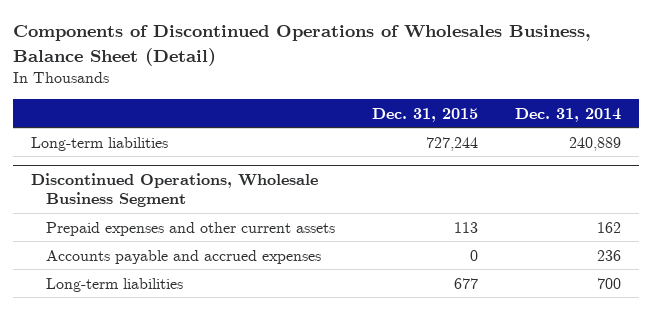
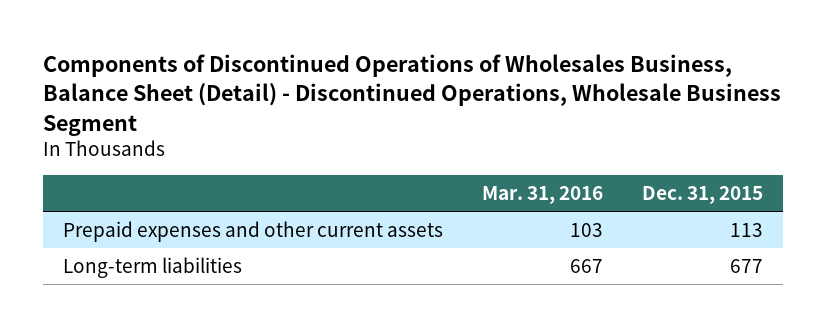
[12,25,591,66] Components of Discontinued Operations of Wholesales Business, Balance Sheet (Detail) -> [43,54,782,136] Components of Discontinued Operations of Wholesales Business, Balance Sheet (Detail) - Discontinued Operations, Wholesale Business Segment
[514,107,621,122] Dec. 31, 2014 -> none
none -> [482,185,604,204] Mar. 31, 2016
[31,136,169,151] Long-term liabilities -> none
[31,173,319,208] Discontinued Operations, Wholesale Business Segment -> none
[46,249,322,264] Accounts payable and accrued expenses -> none

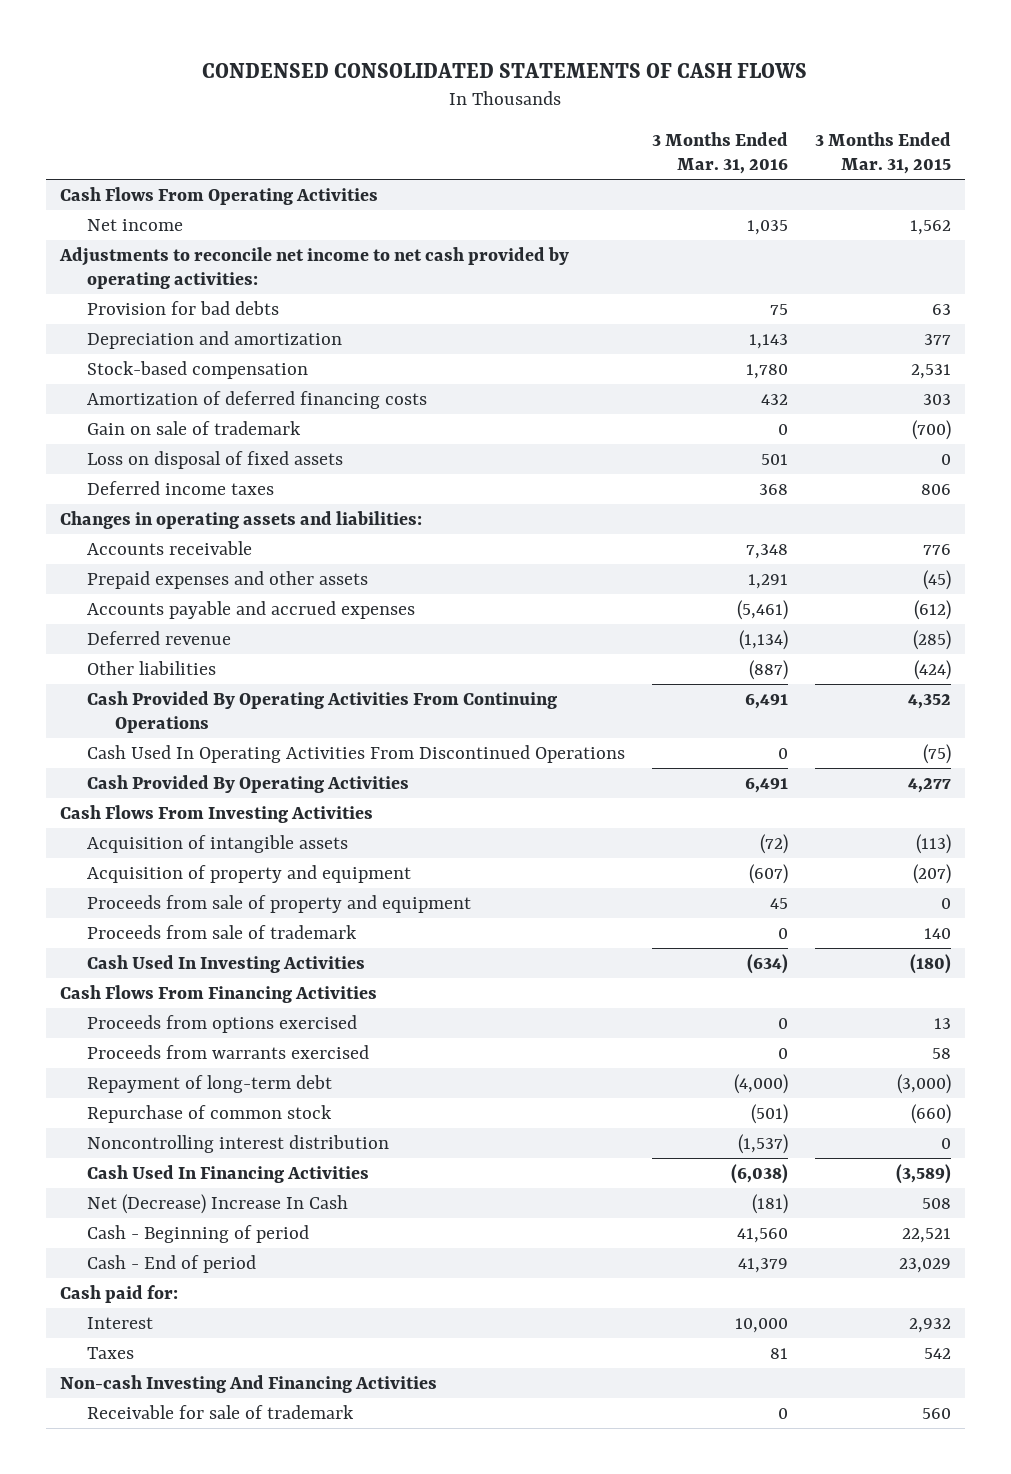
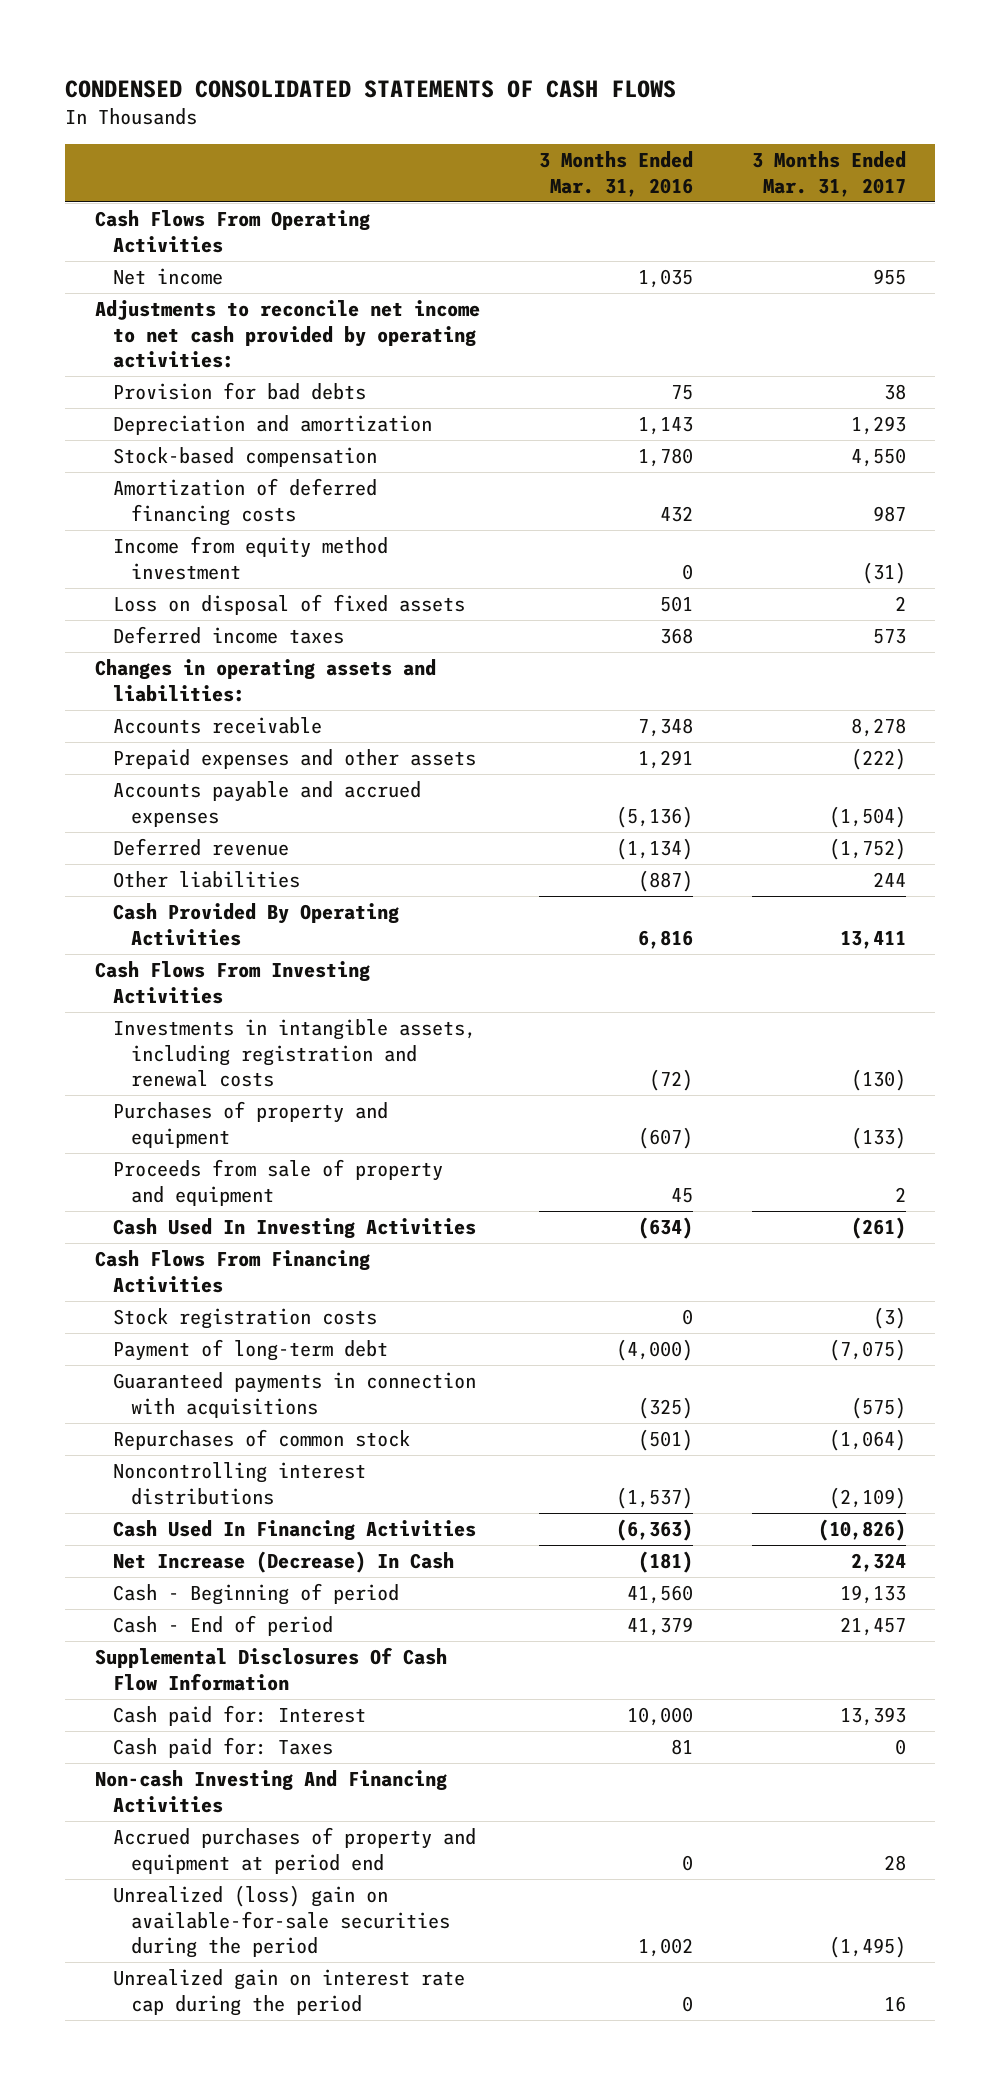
[815,132,952,175] 3 Months Ended Mar. 31, 2015 -> none
none -> [751,151,906,197] 3 Months Ended Mar. 31, 2017
[87,420,302,435] Gain on sale of trademark -> none
none -> [113,536,389,580] Income from equity method investment
[737,599,789,620] (5,461) -> [615,805,693,828] (5,136)
[87,744,626,763] Cash Used In Operating Activities From Discontinued Operations -> none
[87,774,410,793] Cash Provided By Operating Activities -> none
[87,690,558,733] Cash Provided By Operating Activities From Continuing Operations -> [113,903,400,946] Cash Provided By Operating Activities
[745,693,789,709] 6,491 -> [637,929,693,949] 6,816
[87,834,349,853] Acquisition of intangible assets -> [113,1019,477,1088] Investments in intangible assets, including registration and renewal costs
[87,864,412,883] Acquisition of property and equipment -> [113,1101,389,1148] Purchases of property and equipment
[87,924,358,939] Proceeds from sale of trademark -> none
[87,1014,358,1033] Proceeds from options exercised -> none
[87,1044,370,1059] Proceeds from warrants exercised -> none
none -> [113,1308,378,1330] Stock registration costs
[87,1074,333,1093] Repayment of long-term debt -> [113,1339,389,1362] Payment of long-term debt
none -> [113,1372,477,1418] Guaranteed payments in connection with acquisitions
[87,1104,333,1123] Repurchase of common stock -> [113,1429,411,1451] Repurchases of common stock
[87,1134,390,1153] Noncontrolling interest distribution -> [113,1462,367,1505] Noncontrolling interest distributions
[731,1163,789,1184] (6,038) -> [615,1519,693,1542] (6,363)
[87,1193,349,1214] Net (Decrease) Increase In Cash -> [113,1551,455,1574] Net Increase (Decrease) In Cash
[59,1284,178,1303] Cash paid for: -> none
none -> [94,1647,447,1691] Supplemental Disclosures Of Cash Flow Information
[87,1316,154,1329] Interest -> [113,1705,367,1727] Cash paid for: Interest
[87,1346,135,1359] Taxes -> [113,1737,334,1759] Cash paid for: Taxes
[87,1404,355,1419] Receivable for sale of trademark -> none
none -> [113,1827,477,1874] Accrued purchases of property and equipment at period end
none -> [113,1885,451,1959] Unrealized (loss) gain on available-for-sale securities during the period
none -> [113,1969,466,2016] Unrealized gain on interest rate cap during the period

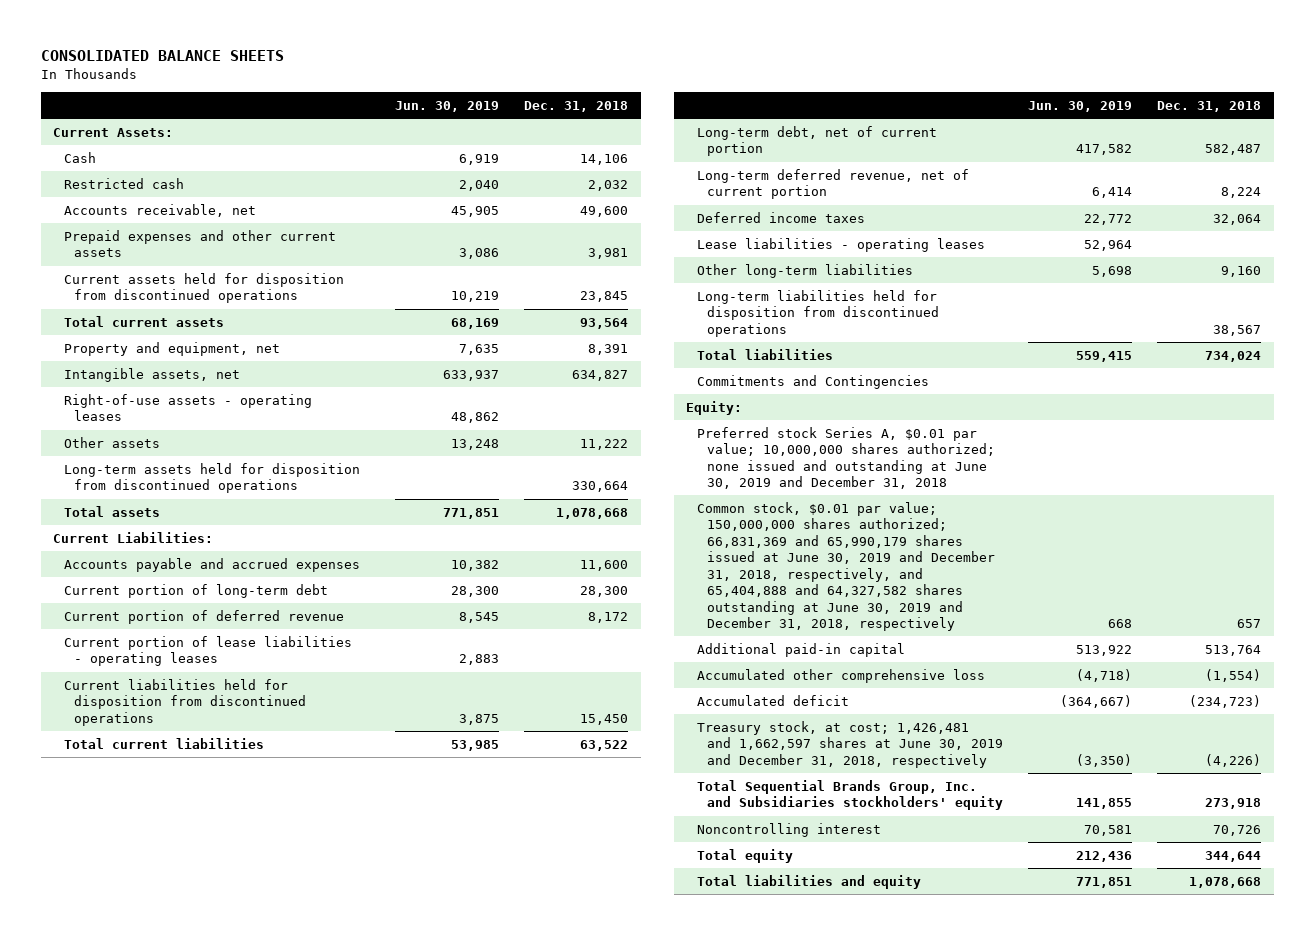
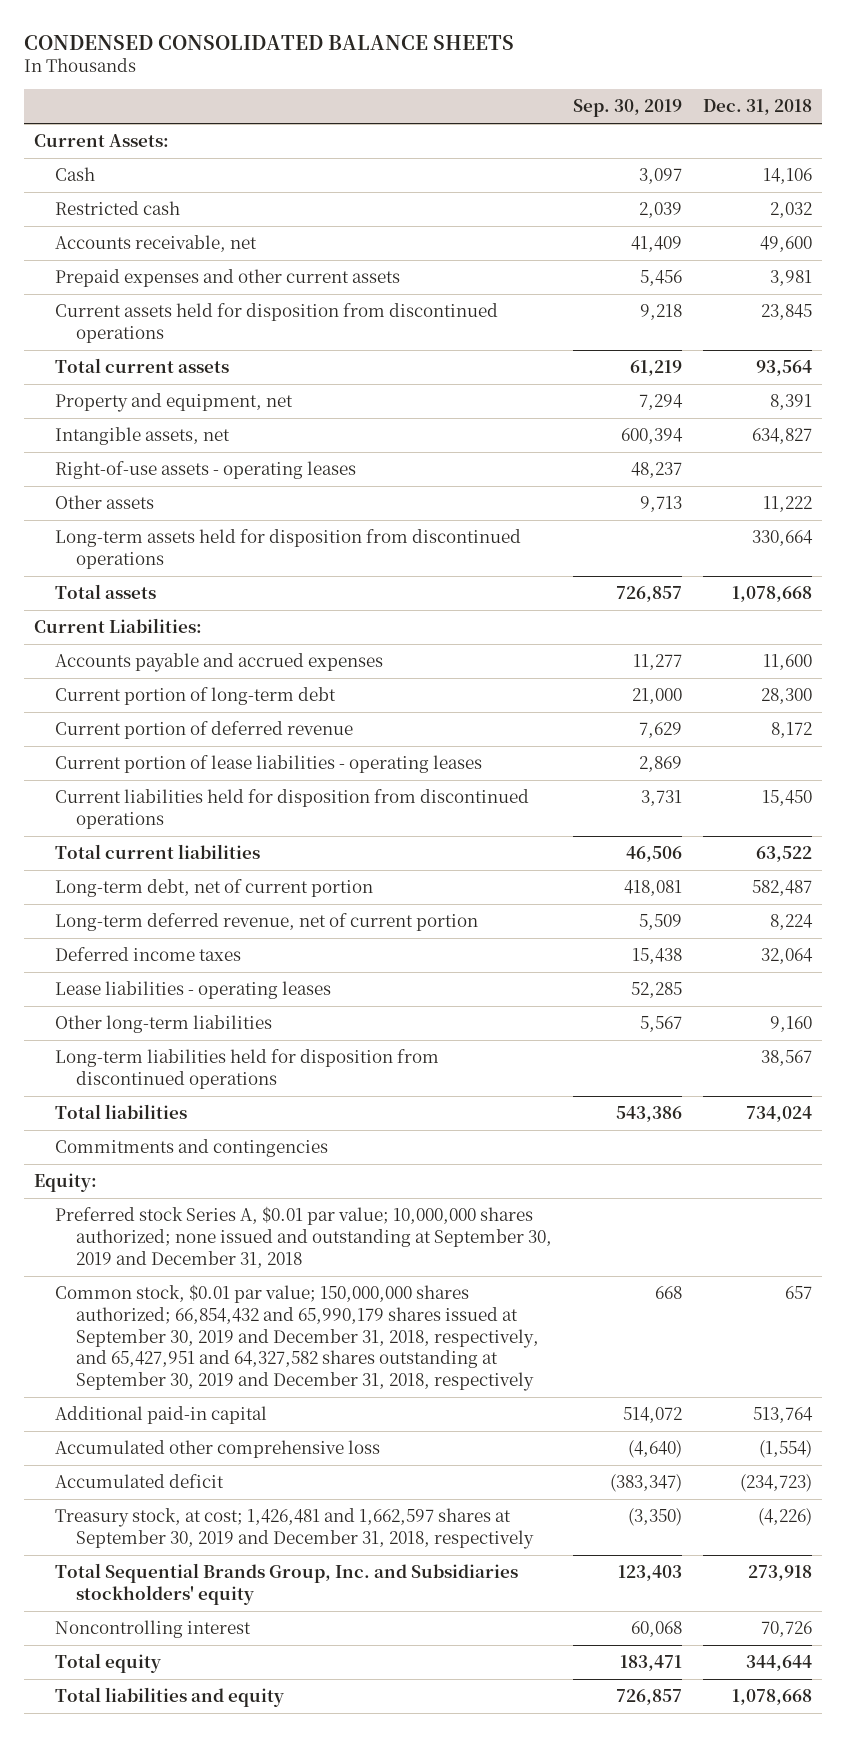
[40,50,284,62] CONSOLIDATED BALANCE SHEETS -> [23,34,514,50] CONDENSED CONSOLIDATED BALANCE SHEETS
[395,100,500,112] Jun. 30, 2019 -> none
none -> [572,99,682,118] Sep. 30, 2019
[696,374,929,389] Commitments and Contingencies -> [55,1139,329,1158] Commitments and contingencies
[696,426,996,490] Preferred stock Series A, $0.01 par value; 10,000,000 shares authorized; none issued and outstanding at June 30, 2019 and December 31, 2018 -> [55,1206,553,1268] Preferred stock Series A, $0.01 par value; 10,000,000 shares authorized; none issued and outstanding at September 30, 2019 and December 31, 2018
[696,501,996,632] Common stock, $0.01 par value; 150,000,000 shares authorized; 66,831,369 and 65,990,179 shares issued at June 30, 2019 and December 31, 2018, respectively, and 65,404,888 and 64,327,582 shares outstanding at June 30, 2019 and December 31, 2018, respectively -> [55,1284,540,1392] Common stock, $0.01 par value; 150,000,000 shares authorized; 66,854,432 and 65,990,179 shares issued at September 30, 2019 and December 31, 2018, respectively, and 65,427,951 and 64,327,582 shares outstanding at September 30, 2019 and December 31, 2018, respectively
[696,720,1004,768] Treasury stock, at cost; 1,426,481 and 1,662,597 shares at June 30, 2019 and December 31, 2018, respectively -> [55,1508,535,1549] Treasury stock, at cost; 1,426,481 and 1,662,597 shares at September 30, 2019 and December 31, 2018, respectively

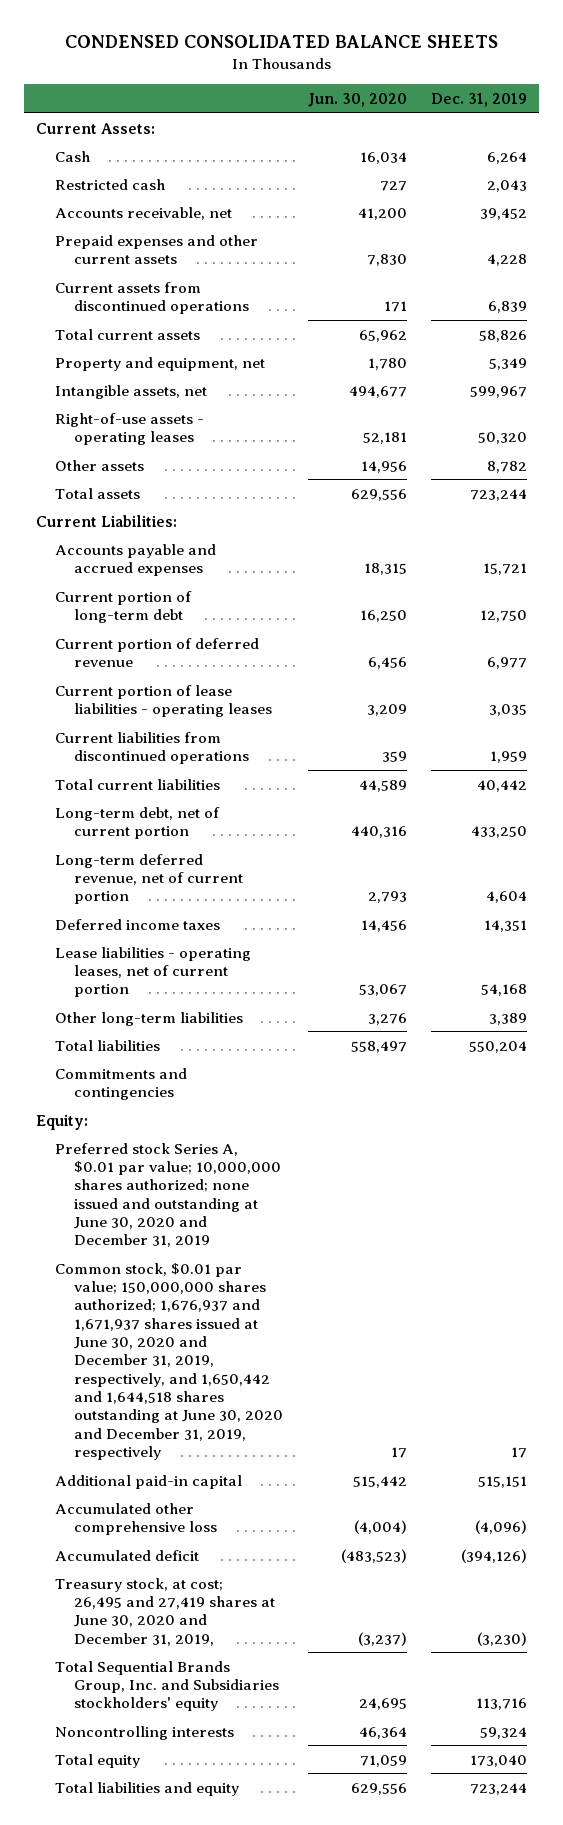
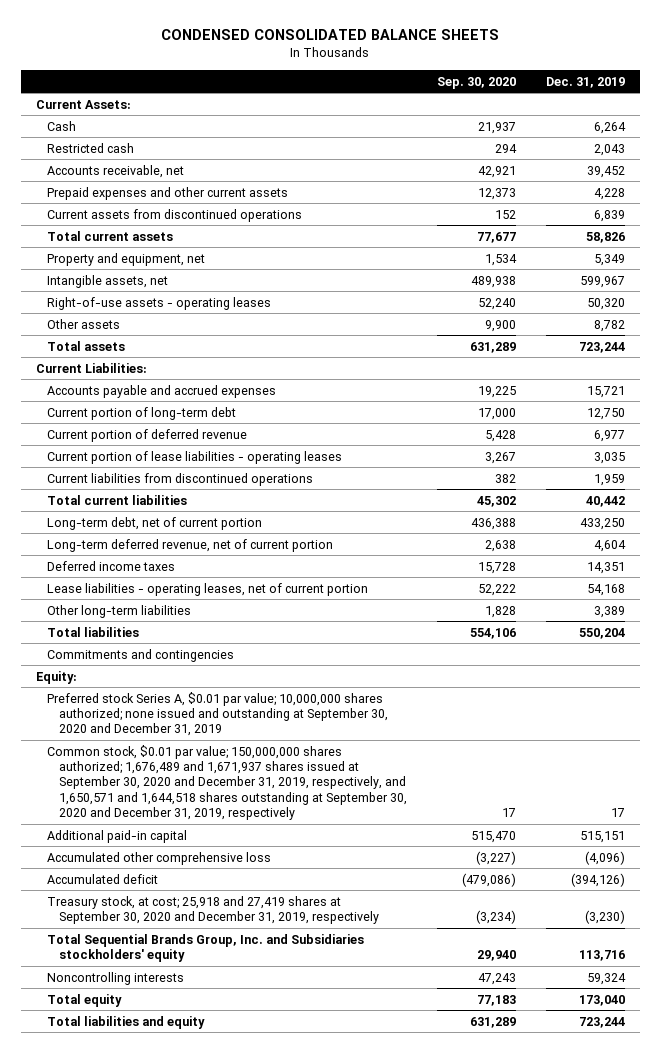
[307,93,407,108] Jun. 30, 2020 -> none
none -> [436,76,516,89] Sep. 30, 2020
[55,1142,282,1248] Preferred stock Series A, $0.01 par value; 10,000,000 shares authorized; none issued and outstanding at June 30, 2020 and December 31, 2019 -> [47,691,389,737] Preferred stock Series A, $0.01 par value; 10,000,000 shares authorized; none issued and outstanding at September 30, 2020 and December 31, 2019
[55,1262,284,1461] Common stock, $0.01 par value; 150,000,000 shares authorized; 1,676,937 and 1,671,937 shares issued at June 30, 2020 and December 31, 2019, respectively, and 1,650,442 and 1,644,518 shares outstanding at June 30, 2020 and December 31, 2019, respectively -> [47,744,408,821] Common stock, $0.01 par value; 150,000,000 shares authorized; 1,676,489 and 1,671,937 shares issued at September 30, 2020 and December 31, 2019, respectively, and 1,650,571 and 1,644,518 shares outstanding at September 30, 2020 and December 31, 2019, respectively
[55,1577,276,1646] Treasury stock, at cost; 26,495 and 27,419 shares at June 30, 2020 and December 31, 2019, -> [47,895,380,925] Treasury stock, at cost; 25,918 and 27,419 shares at September 30, 2020 and December 31, 2019, respectively

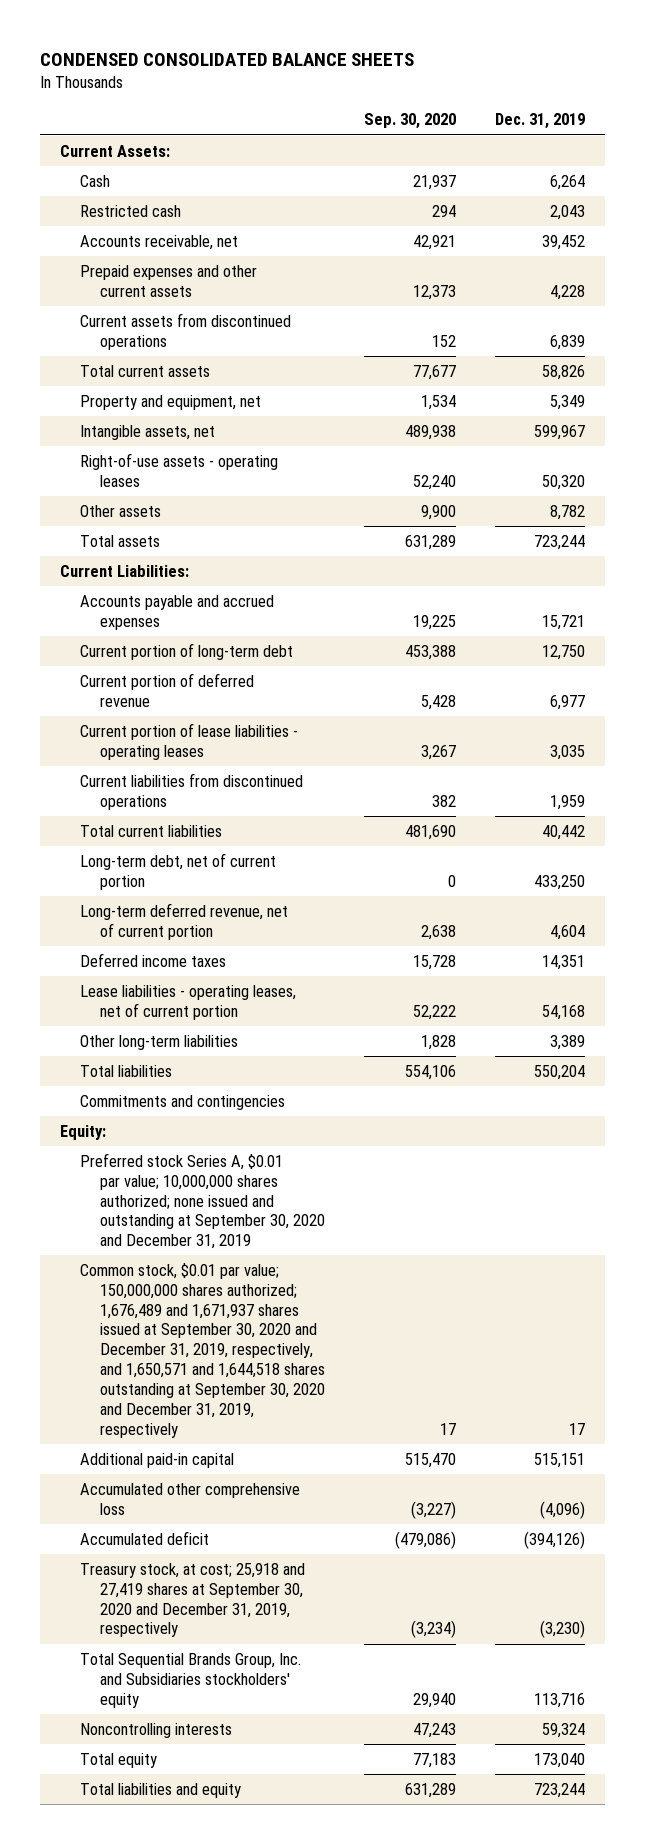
[477,407,516,420] 17,000 -> [404,644,456,660] 453,388
[476,495,516,507] 45,302 -> [404,824,456,840] 481,690
[470,517,516,530] 436,388 -> [447,874,456,887] 0

